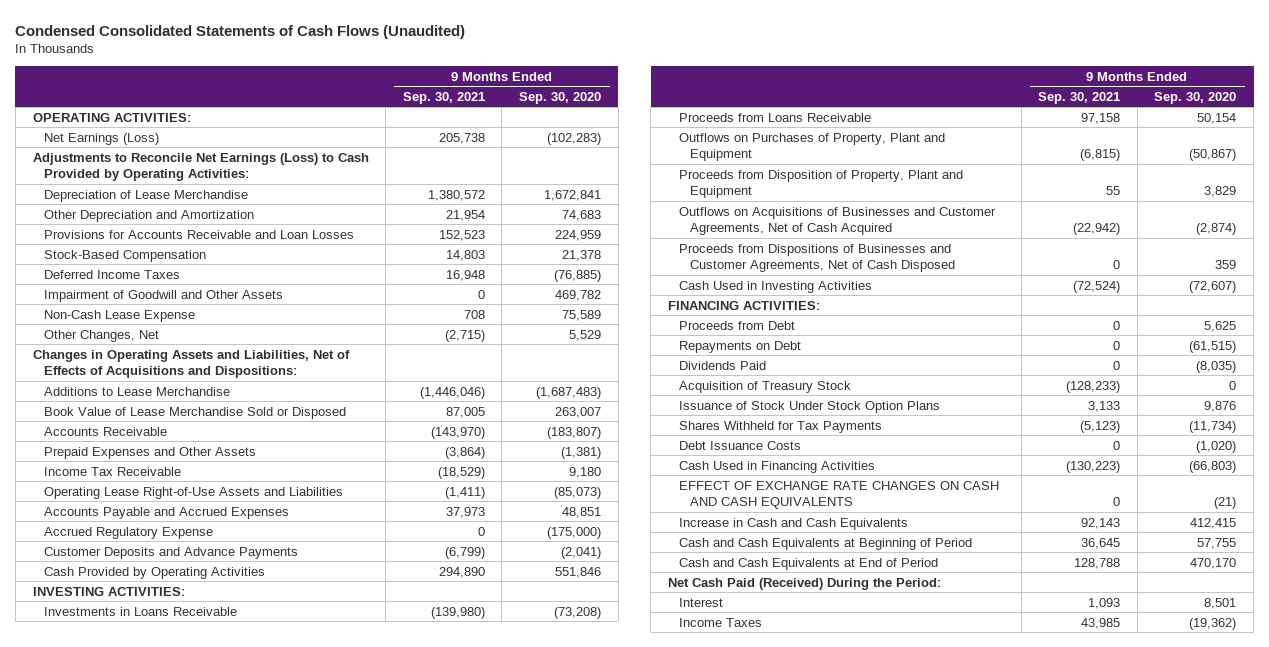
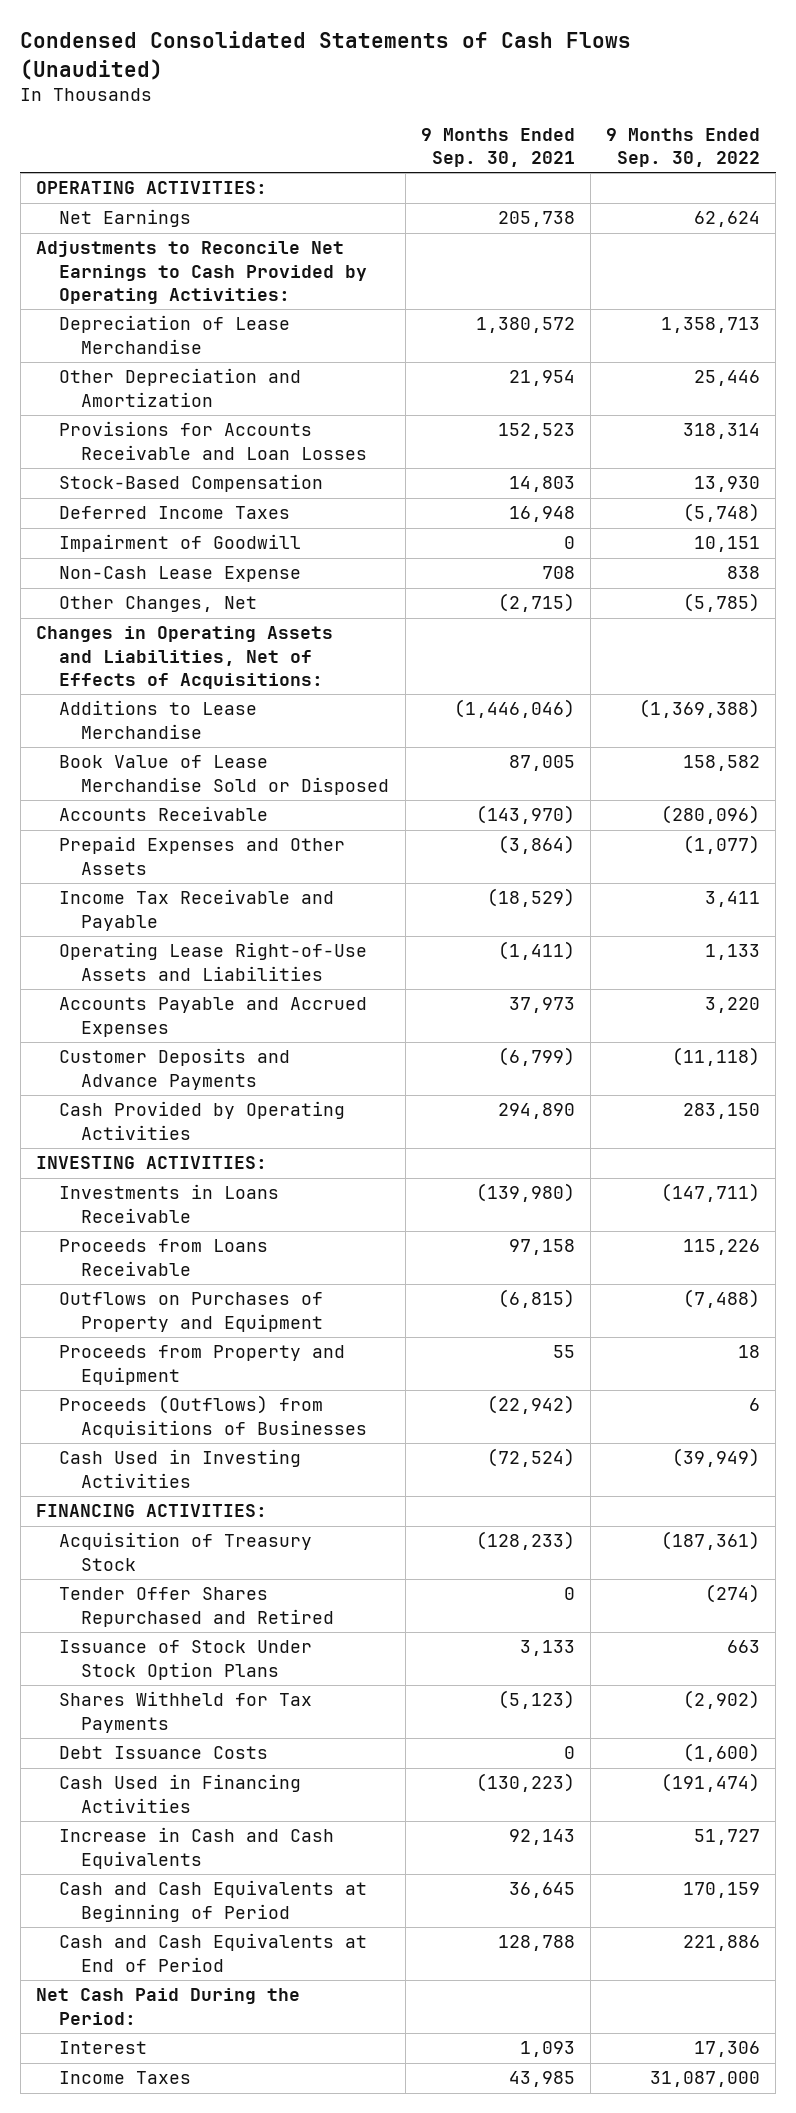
[519,91,602,104] Sep. 30, 2020 -> none
none -> [606,127,761,168] 9 Months Ended Sep. 30, 2022
[43,132,159,145] Net Earnings (Loss) -> [58,209,191,228] Net Earnings
[32,152,369,182] Adjustments to Reconcile Net Earnings (Loss) to Cash Provided by Operating Activities: -> [35,241,367,304] Adjustments to Reconcile Net Earnings to Cash Provided by Operating Activities:
[43,289,283,302] Impairment of Goodwill and Other Assets -> [58,534,301,553] Impairment of Goodwill
[32,349,350,379] Changes in Operating Assets and Liabilities, Net of Effects of Acquisitions and Dispositions: -> [35,626,333,689] Changes in Operating Assets and Liabilities, Net of Effects of Acquisitions:
[43,466,181,476] Income Tax Receivable -> [58,889,334,931] Income Tax Receivable and Payable
[43,526,213,539] Accrued Regulatory Expense -> none
[679,243,956,273] Proceeds from Dispositions of Businesses and Customer Agreements, Net of Cash Disposed -> none
[679,132,946,162] Outflows on Purchases of Property, Plant and Equipment -> [58,1292,324,1332] Outflows on Purchases of Property and Equipment
[679,169,964,199] Proceeds from Disposition of Property, Plant and Equipment -> [58,1345,345,1385] Proceeds from Property and Equipment
[679,206,997,236] Outflows on Acquisitions of Businesses and Customer Agreements, Net of Cash Acquired -> [58,1395,368,1438] Proceeds (Outflows) from Acquisitions of Businesses
[679,320,796,330] Proceeds from Debt -> none
[679,340,802,353] Repayments on Debt -> none
[679,360,767,370] Dividends Paid -> none
none -> [58,1587,335,1627] Tender Offer Shares Repurchased and Retired
[679,480,1000,510] EFFECT OF EXCHANGE RATE CHANGES ON CASH AND CASH EQUIVALENTS -> none
[667,577,941,590] Net Cash Paid (Received) During the Period: -> [35,1988,300,2025] Net Cash Paid During the Period:

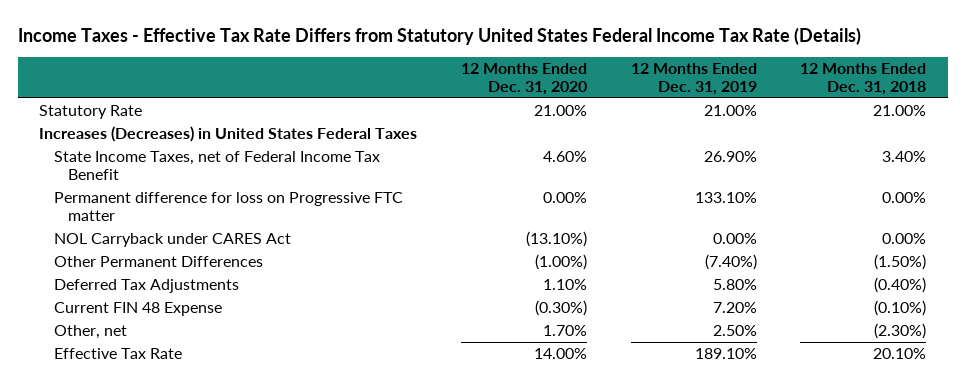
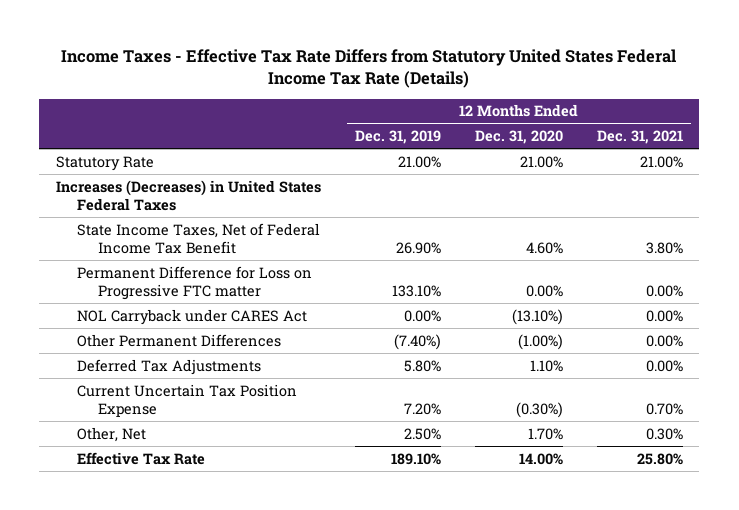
[800,63,927,96] 12 Months Ended Dec. 31, 2018 -> none
none -> [596,130,683,145] Dec. 31, 2021
[53,150,380,180] State Income Taxes, net of Federal Income Tax Benefit -> [77,222,321,254] State Income Taxes, Net of Federal Income Tax Benefit
[53,191,403,221] Permanent difference for loss on Progressive FTC matter -> [77,265,313,300] Permanent Difference for Loss on Progressive FTC matter
[53,301,222,316] Current FIN 48 Expense -> [77,383,298,417] Current Uncertain Tax Position Expense
[53,324,127,339] Other, net -> [77,426,147,442] Other, Net

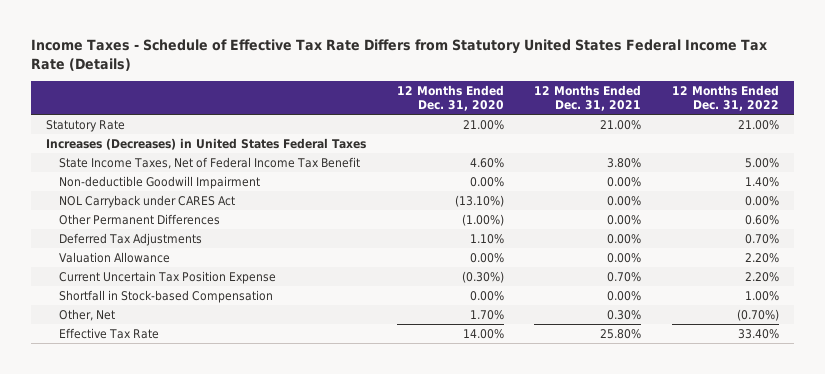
[61,48,677,89] Income Taxes - Effective Tax Rate Differs from Statutory United States Federal Income Tax Rate (Details) -> [31,38,768,71] Income Taxes - Schedule of Effective Tax Rate Differs from Statutory United States Federal Income Tax Rate (Details)
[354,130,441,145] Dec. 31, 2019 -> none
none -> [671,84,779,112] 12 Months Ended Dec. 31, 2022
[77,265,313,300] Permanent Difference for Loss on Progressive FTC matter -> none
none -> [59,175,261,189] Non-deductible Goodwill Impairment
none -> [59,251,171,263] Valuation Allowance
none -> [59,289,274,303] Shortfall in Stock-based Compensation

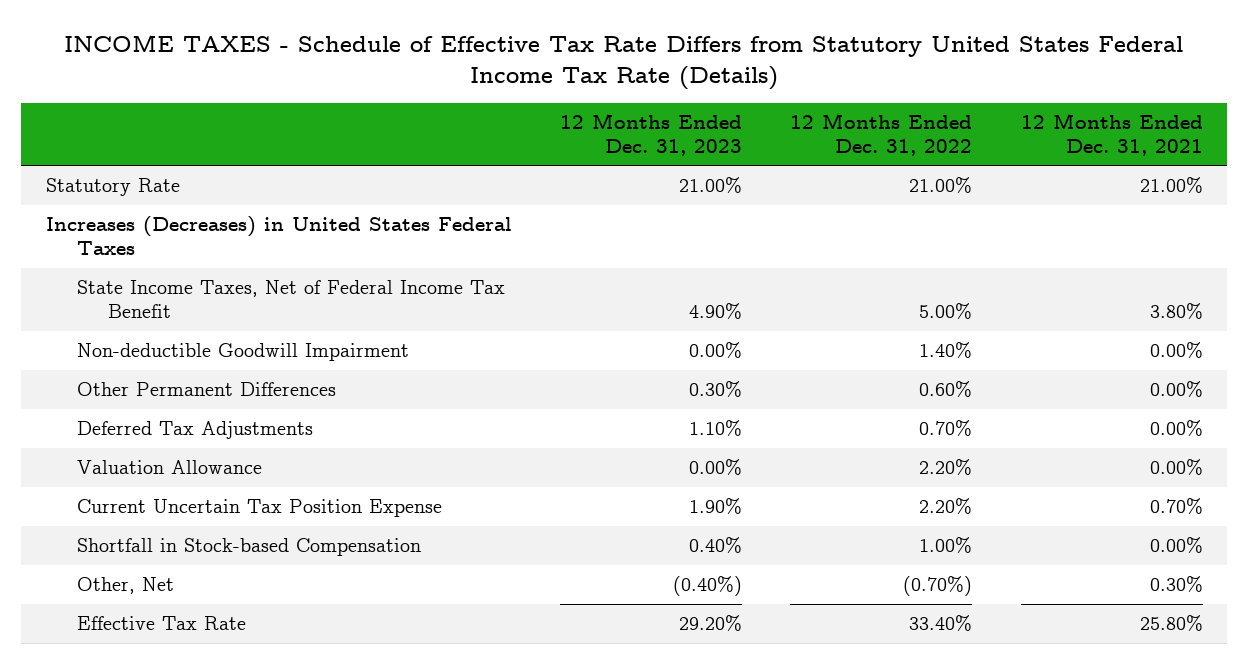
[31,38,768,71] Income Taxes - Schedule of Effective Tax Rate Differs from Statutory United States Federal Income Tax Rate (Details) -> [64,35,1184,90] INCOME TAXES - Schedule of Effective Tax Rate Differs from Statutory United States Federal Income Tax Rate (Details)
[396,84,504,112] 12 Months Ended Dec. 31, 2020 -> none
none -> [559,112,742,156] 12 Months Ended Dec. 31, 2023
[59,194,236,208] NOL Carryback under CARES Act -> none

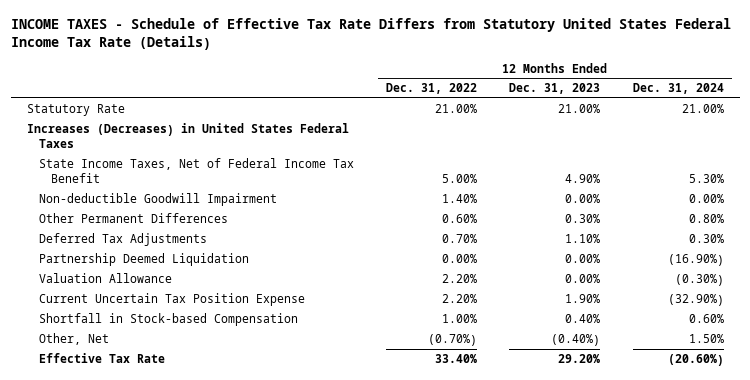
[1020,112,1203,156] 12 Months Ended Dec. 31, 2021 -> none
none -> [632,83,724,95] Dec. 31, 2024
none -> [38,253,249,267] Partnership Deemed Liquidation

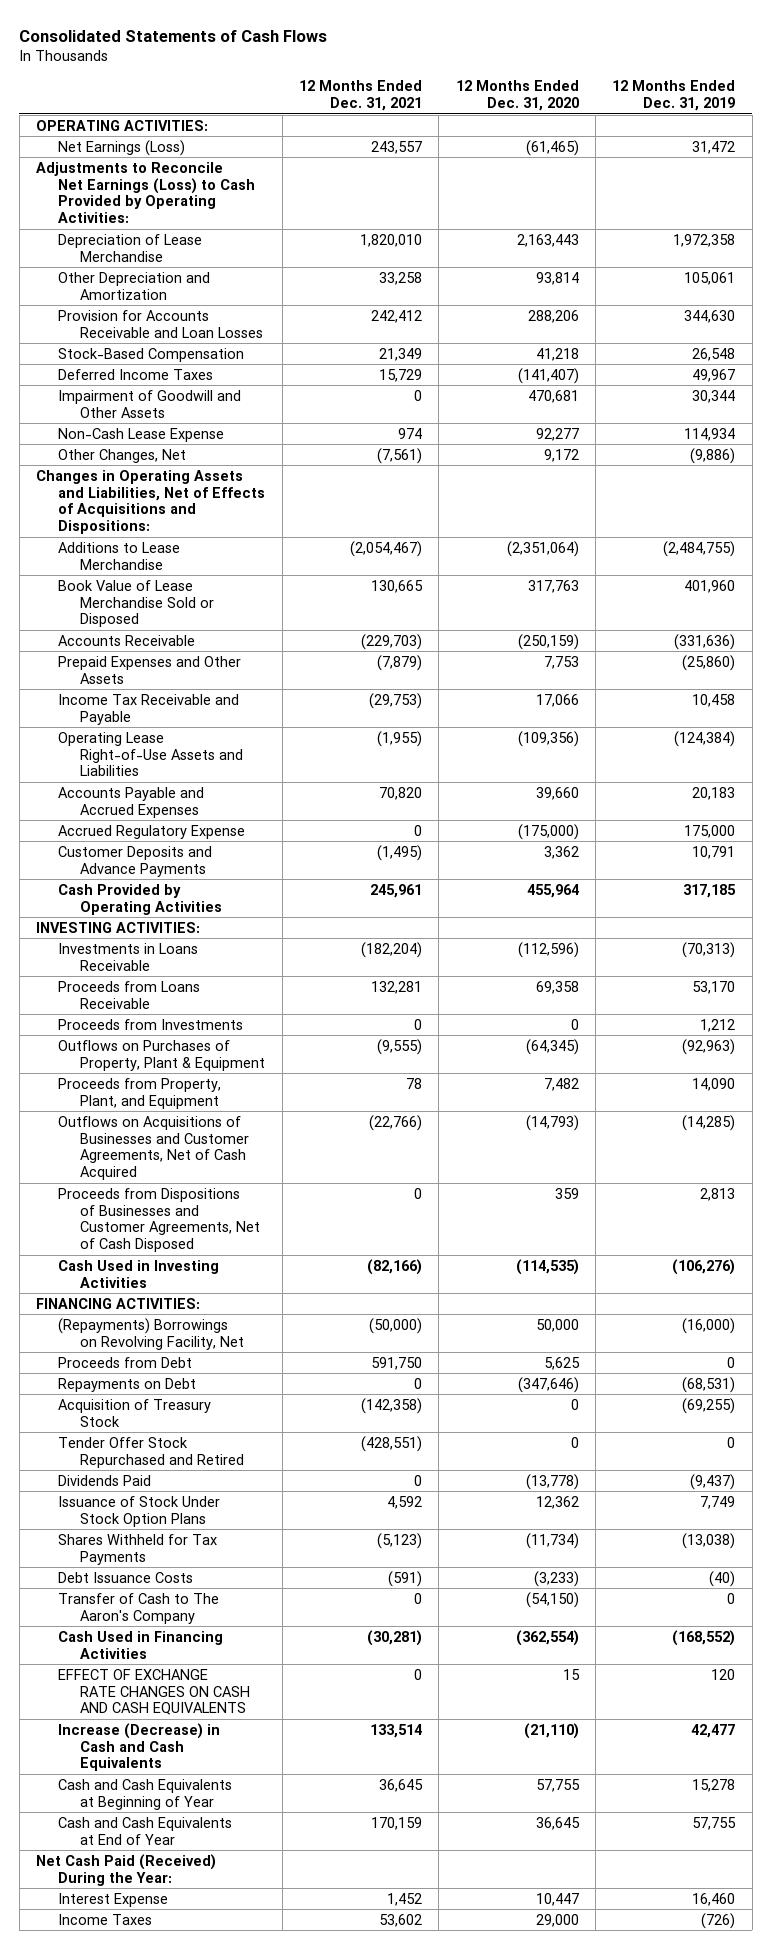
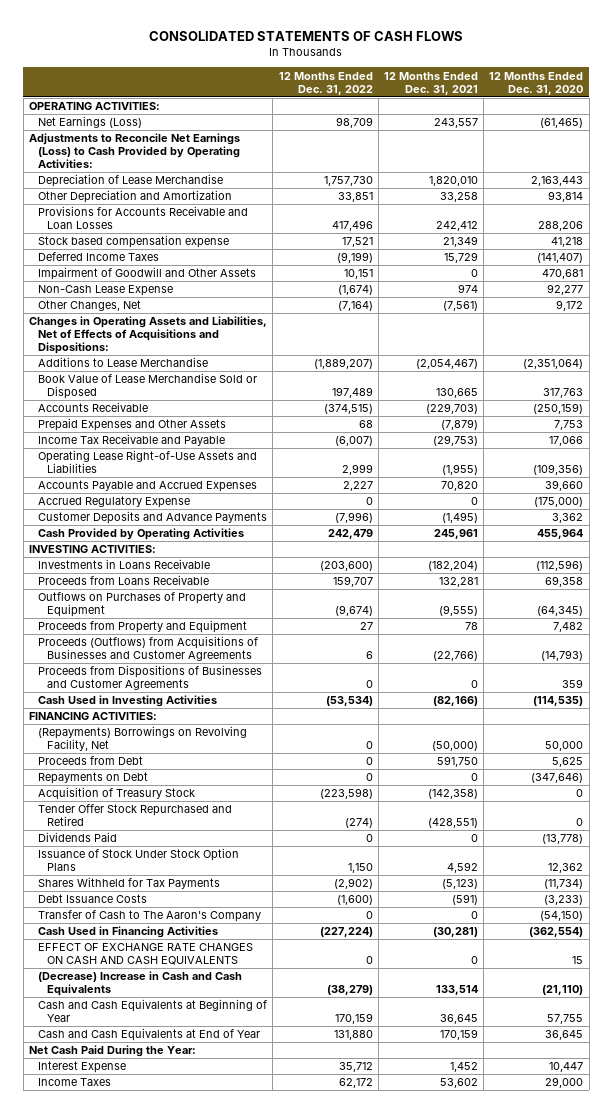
[19,29,328,42] Consolidated Statements of Cash Flows -> [149,30,464,41] CONSOLIDATED STATEMENTS OF CASH FLOWS
[612,80,736,112] 12 Months Ended Dec. 31, 2019 -> none
none -> [278,71,373,95] 12 Months Ended Dec. 31, 2022
[58,309,264,338] Provision for Accounts Receivable and Loan Losses -> [38,206,249,230] Provisions for Accounts Receivable and Loan Losses
[58,347,245,362] Stock-Based Compensation -> [38,235,230,249] Stock based compensation expense
[58,1018,244,1030] Proceeds from Investments -> none
[58,1039,266,1071] Outflows on Purchases of Property, Plant & Equipment -> [38,592,247,618] Outflows on Purchases of Property and Equipment
[58,1077,222,1109] Proceeds from Property, Plant, and Equipment -> [38,620,248,634] Proceeds from Property and Equipment
[58,1115,250,1181] Outflows on Acquisitions of Businesses and Customer Agreements, Net of Cash Acquired -> [38,636,259,662] Proceeds (Outflows) from Acquisitions of Businesses and Customer Agreements
[58,1187,261,1253] Proceeds from Dispositions of Businesses and Customer Agreements, Net of Cash Disposed -> [38,665,263,691] Proceeds from Dispositions of Businesses and Customer Agreements
[58,1722,221,1772] Increase (Decrease) in Cash and Cash Equivalents -> [38,971,243,997] (Decrease) Increase in Cash and Cash Equivalents
[36,1853,217,1886] Net Cash Paid (Received) During the Year: -> [29,1045,197,1058] Net Cash Paid During the Year:

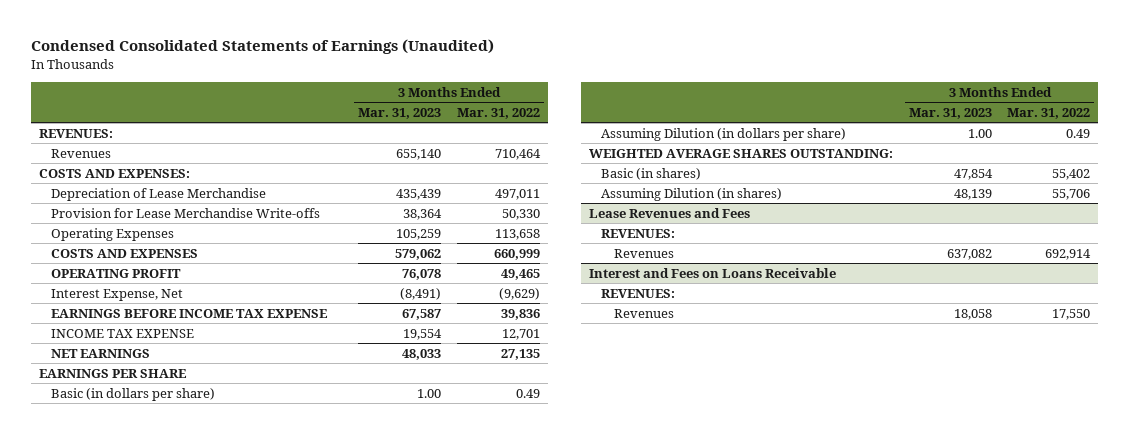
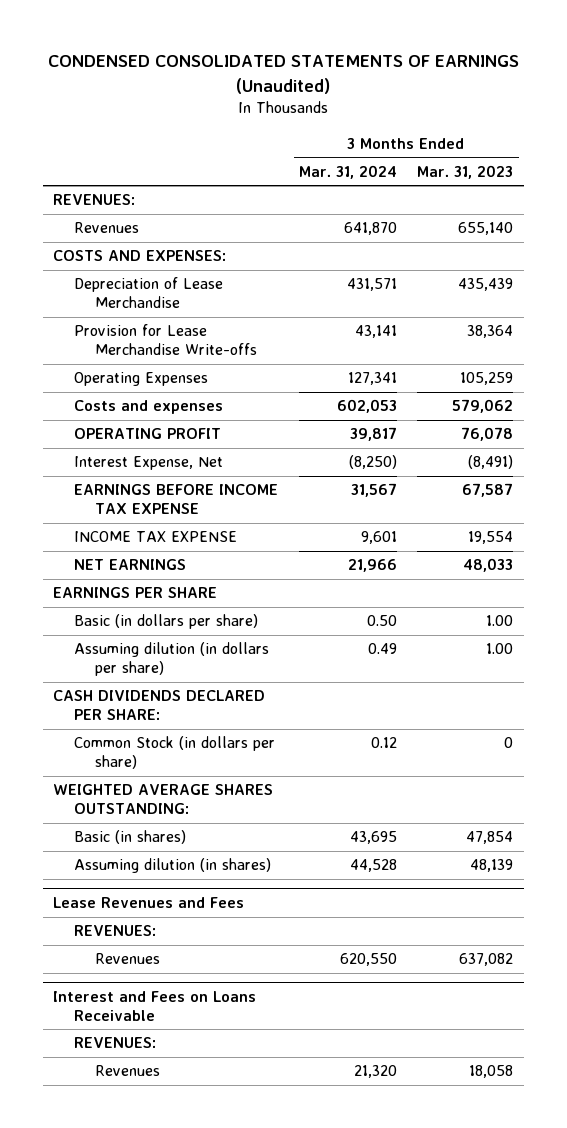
[30,39,494,55] Condensed Consolidated Statements of Earnings (Unaudited) -> [48,55,520,94] CONDENSED CONSOLIDATED STATEMENTS OF EARNINGS (Unaudited)
[457,107,541,119] Mar. 31, 2022 -> none
none -> [298,164,397,179] Mar. 31, 2024
[51,248,199,258] COSTS AND EXPENSES -> [74,400,224,415] Costs and expenses
[601,127,847,141] Assuming Dilution (in dollars per share) -> [74,642,270,677] Assuming dilution (in dollars per share)
none -> [53,690,266,721] CASH DIVIDENDS DECLARED PER SHARE:
none -> [74,736,276,770] Common Stock (in dollars per share)
[601,187,783,201] Assuming Dilution (in shares) -> [74,858,272,874] Assuming dilution (in shares)

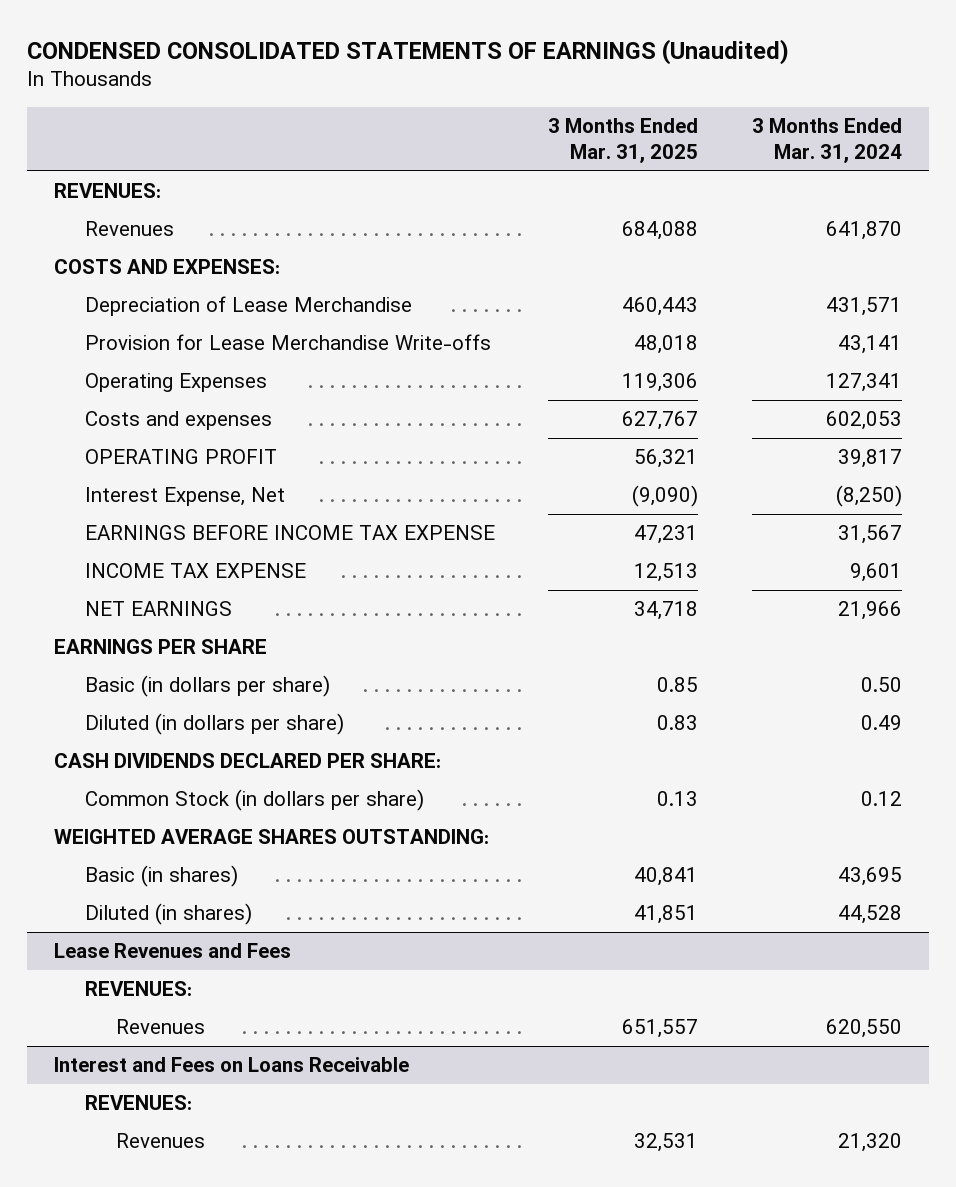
[417,164,514,179] Mar. 31, 2023 -> none
none -> [548,118,699,164] 3 Months Ended Mar. 31, 2025
[74,642,270,677] Assuming dilution (in dollars per share) -> [84,713,344,736] Diluted (in dollars per share)
[74,858,272,874] Assuming dilution (in shares) -> [84,903,252,926] Diluted (in shares)

